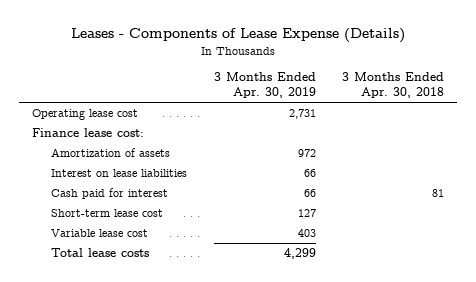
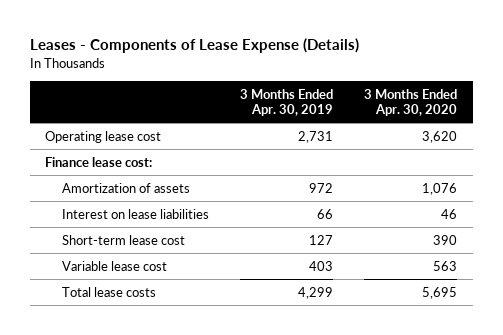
[341,72,444,99] 3 Months Ended Apr. 30, 2018 -> none
none -> [364,89,458,117] 3 Months Ended Apr. 30, 2020
[51,188,169,200] Cash paid for interest -> none

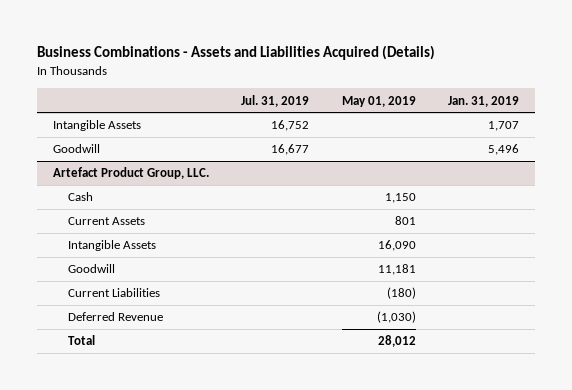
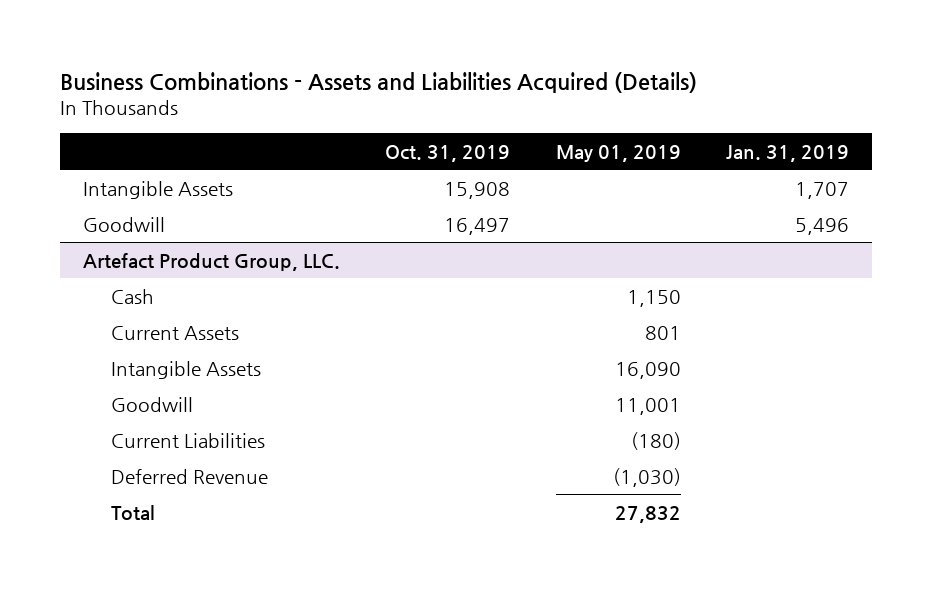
[241,94,310,107] Jul. 31, 2019 -> none
none -> [385,144,511,162] Oct. 31, 2019
[377,264,416,276] 11,181 -> [614,397,681,415] 11,001
[377,335,416,348] 28,012 -> [614,505,681,523] 27,832

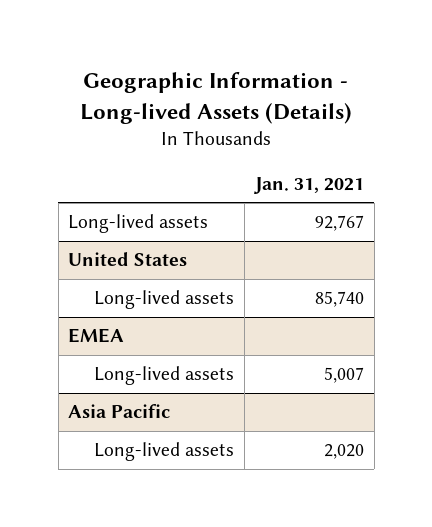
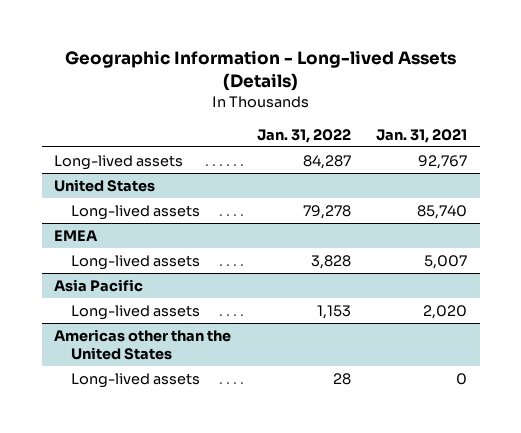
none -> [256,128,351,143] Jan. 31, 2022
none -> [54,328,232,361] Americas other than the United States
none -> [70,372,200,388] Long-lived assets

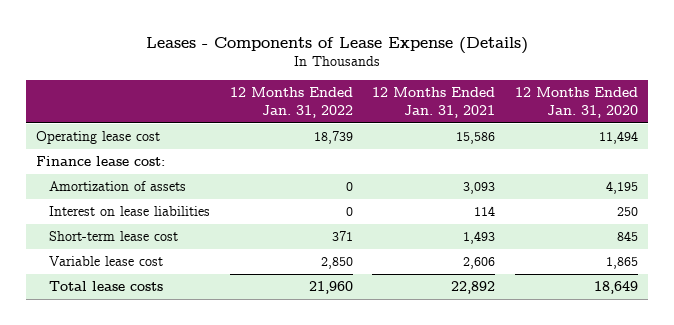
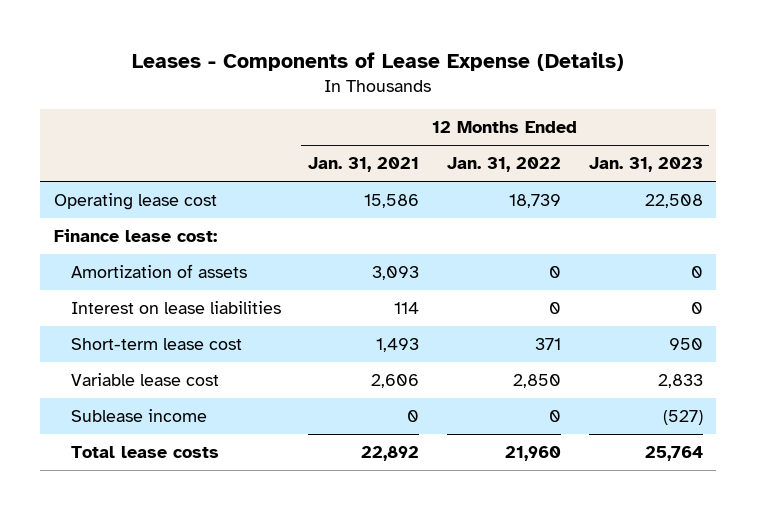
[514,87,638,118] 12 Months Ended Jan. 31, 2020 -> none
none -> [588,157,703,173] Jan. 31, 2023
none -> [70,408,207,422] Sublease income

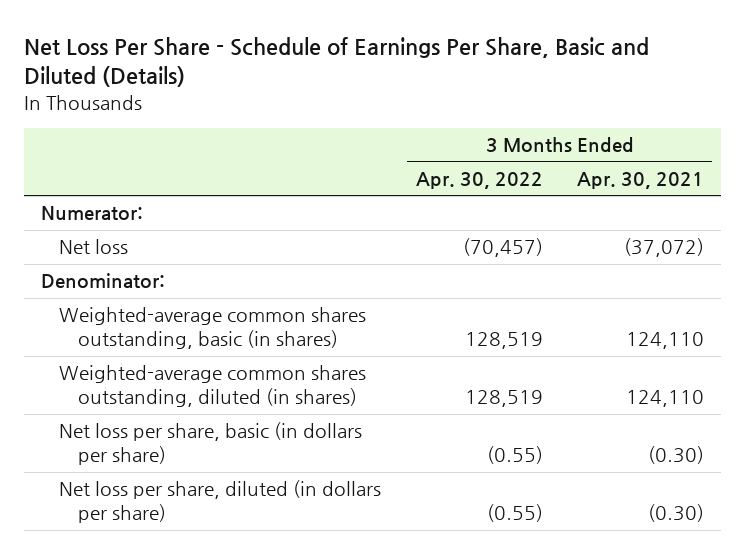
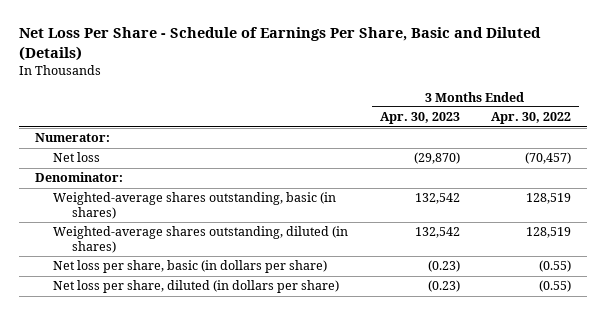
[576,171,704,189] Apr. 30, 2021 -> none
none -> [379,112,460,125] Apr. 30, 2023
[59,307,367,350] Weighted-average common shares outstanding, basic (in shares) -> [53,192,337,220] Weighted-average shares outstanding, basic (in shares)
[59,365,367,408] Weighted-average common shares outstanding, diluted (in shares) -> [53,226,349,254] Weighted-average shares outstanding, diluted (in shares)

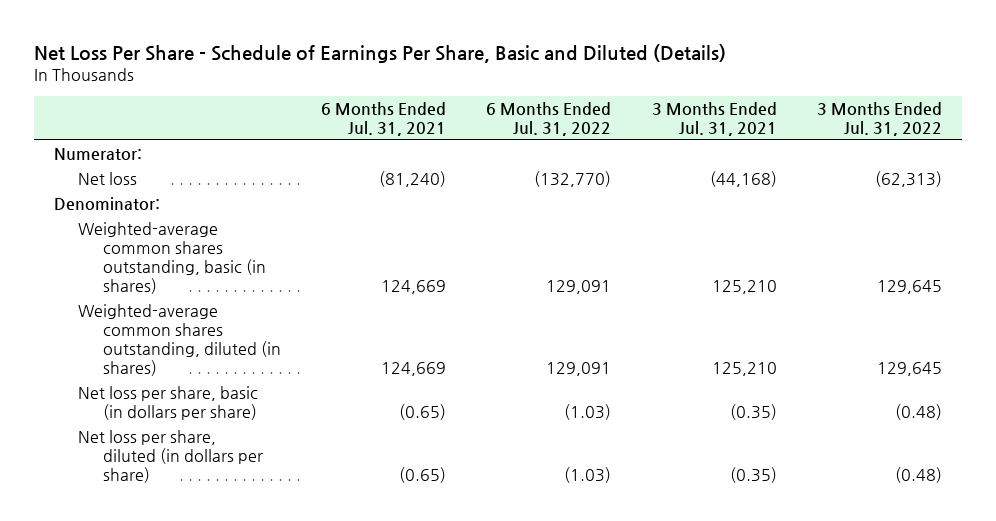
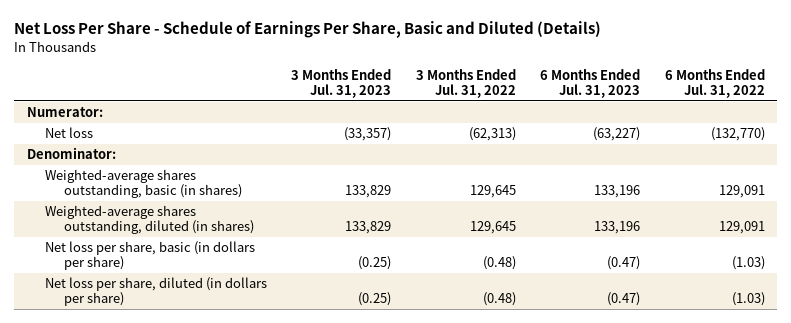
[321,102,447,137] 6 Months Ended Jul. 31, 2021 -> none
[651,102,777,137] 3 Months Ended Jul. 31, 2021 -> none
none -> [291,68,392,99] 3 Months Ended Jul. 31, 2023
none -> [540,68,641,99] 6 Months Ended Jul. 31, 2023
[78,222,266,295] Weighted-average common shares outstanding, basic (in shares) -> [45,169,242,199] Weighted-average shares outstanding, basic (in shares)
[78,304,281,377] Weighted-average common shares outstanding, diluted (in shares) -> [45,205,254,235] Weighted-average shares outstanding, diluted (in shares)

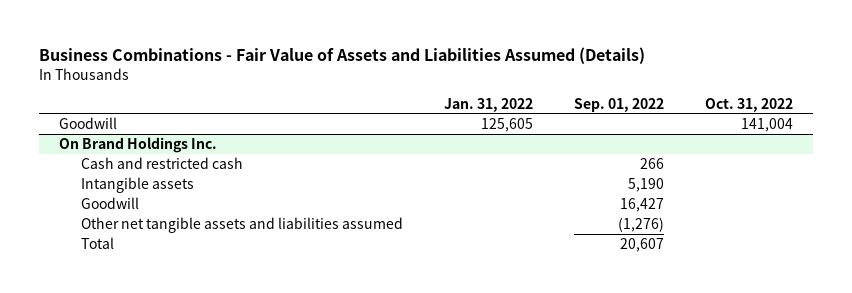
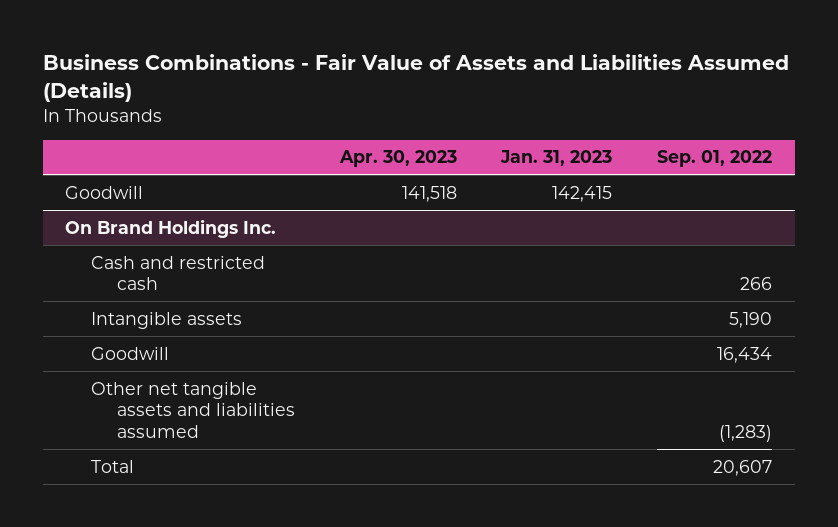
[443,97,533,112] Jan. 31, 2022 -> none
[704,97,793,112] Oct. 31, 2022 -> none
none -> [338,150,457,168] Apr. 30, 2023
none -> [500,150,613,167] Jan. 31, 2023
[619,197,664,212] 16,427 -> [717,346,773,363] 16,434
[617,216,664,232] (1,276) -> [719,424,773,442] (1,283)

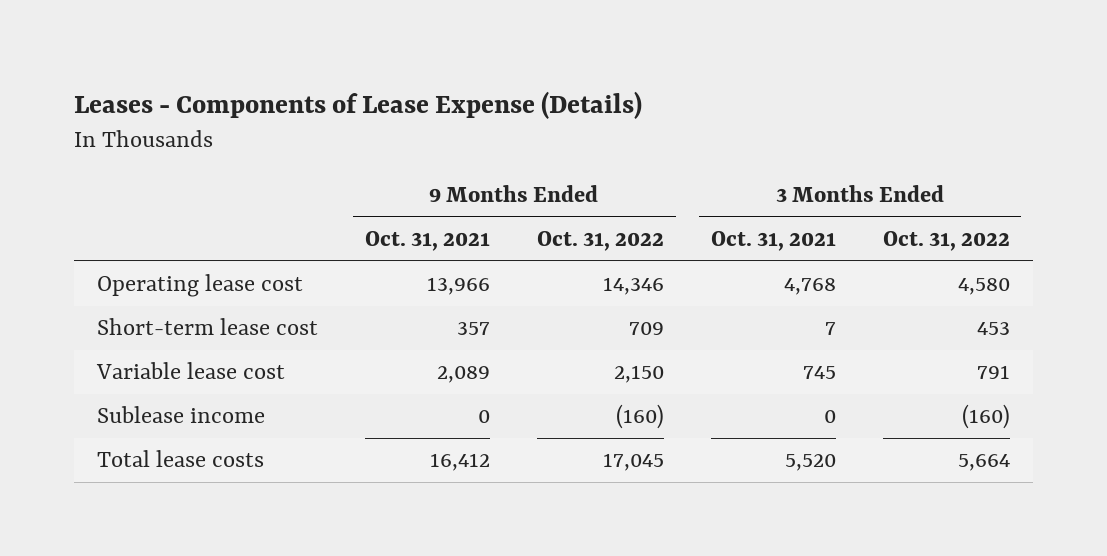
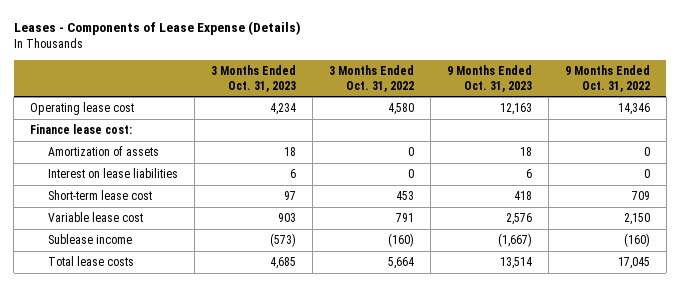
[364,231,490,252] Oct. 31, 2021 -> none
[710,231,836,252] Oct. 31, 2021 -> none
none -> [210,65,296,92] 3 Months Ended Oct. 31, 2023
none -> [446,65,532,92] 9 Months Ended Oct. 31, 2023
none -> [30,124,133,135] Finance lease cost:
none -> [47,146,159,157] Amortization of assets
none -> [47,168,178,179] Interest on lease liabilities

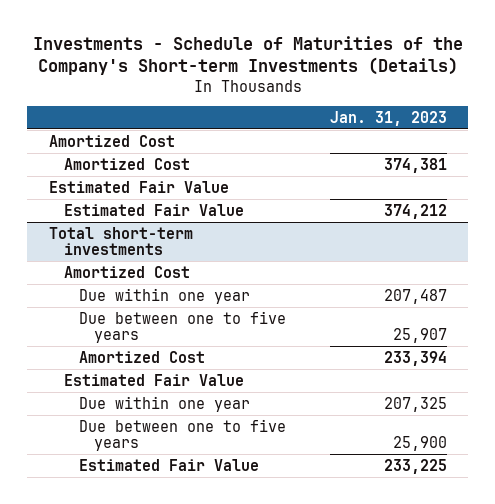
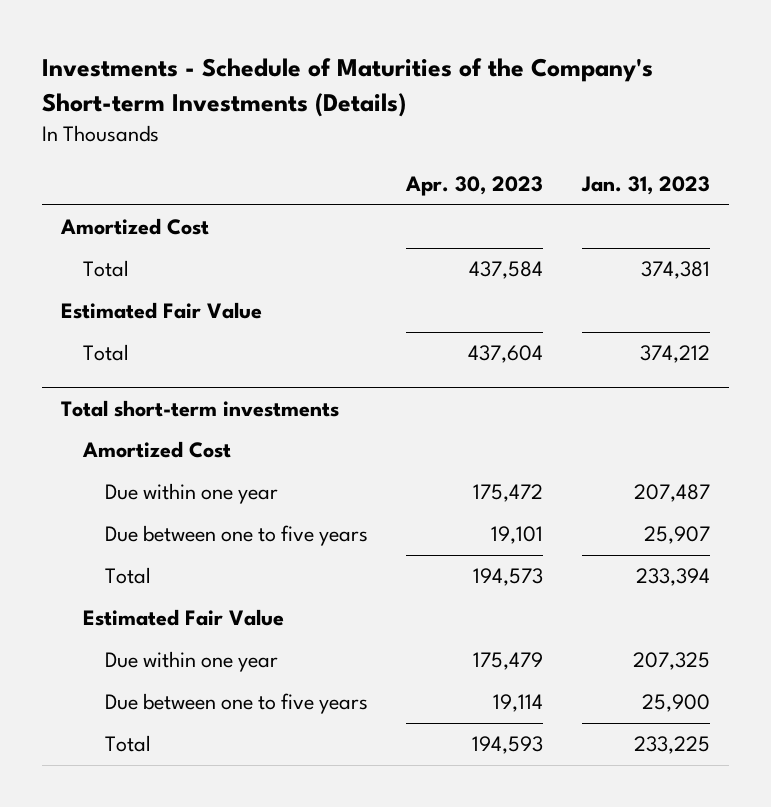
none -> [405,176,544,197] Apr. 30, 2023
[63,157,190,170] Amortized Cost -> [83,260,130,278] Total
[63,203,244,216] Estimated Fair Value -> [83,344,130,362] Total
[78,350,205,363] Amortized Cost -> [105,567,152,585] Total
[78,458,259,471] Estimated Fair Value -> [105,735,152,753] Total

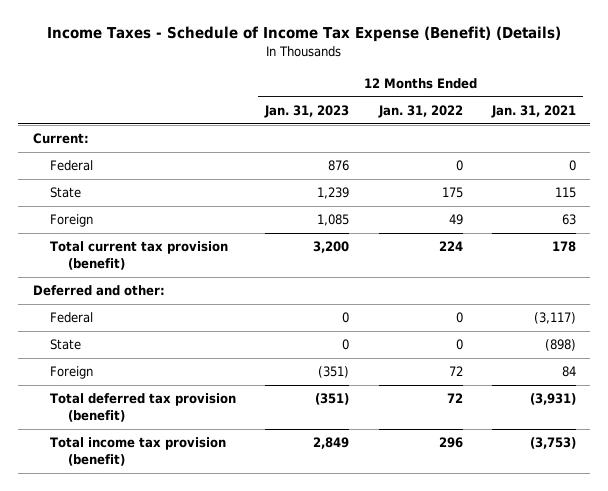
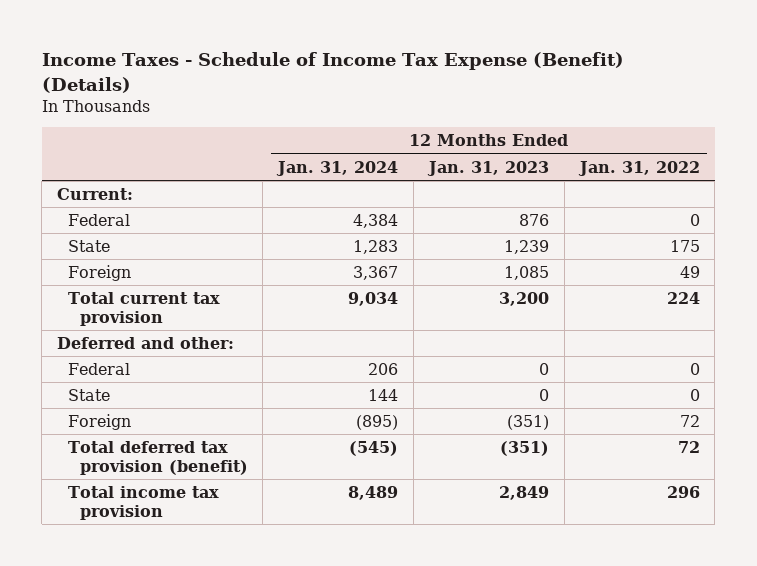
[490,104,576,118] Jan. 31, 2021 -> none
none -> [276,160,399,176] Jan. 31, 2024
[50,241,229,271] Total current tax provision (benefit) -> [68,291,221,326] Total current tax provision
[50,437,227,467] Total income tax provision (benefit) -> [68,485,220,520] Total income tax provision

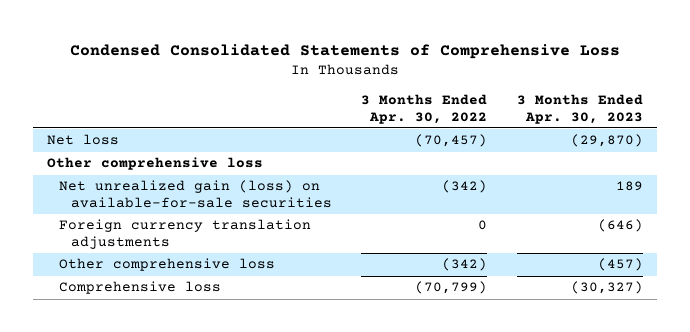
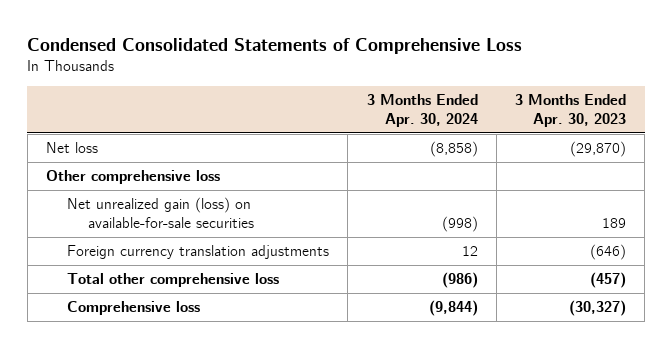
[361,94,488,124] 3 Months Ended Apr. 30, 2022 -> none
none -> [366,93,478,128] 3 Months Ended Apr. 30, 2024
[59,258,276,272] Other comprehensive loss -> [66,273,279,288] Total other comprehensive loss

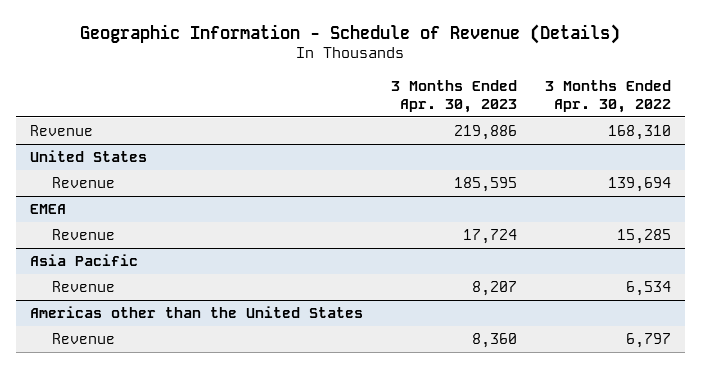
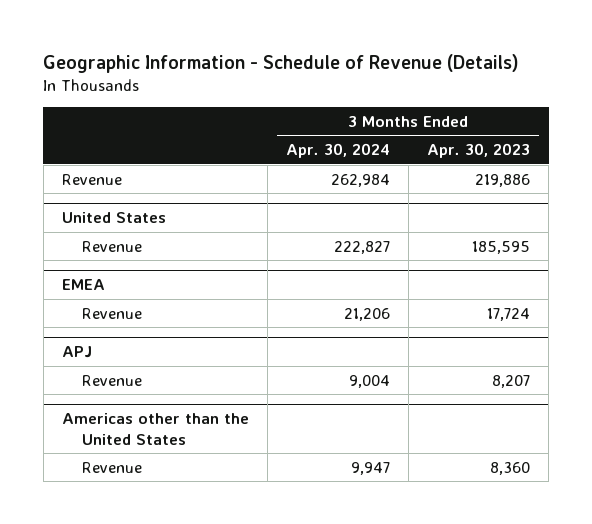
[544,79,671,114] 3 Months Ended Apr. 30, 2022 -> none
none -> [285,143,390,159] Apr. 30, 2024
[29,253,138,266] Asia Pacific -> [61,346,92,359] APJ

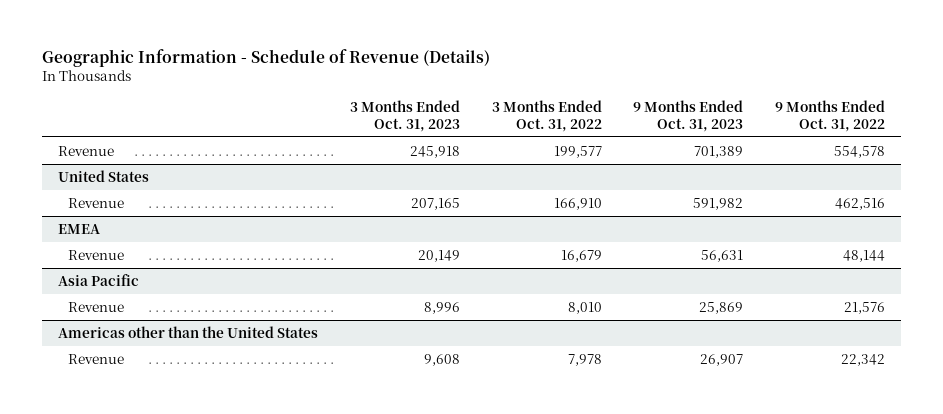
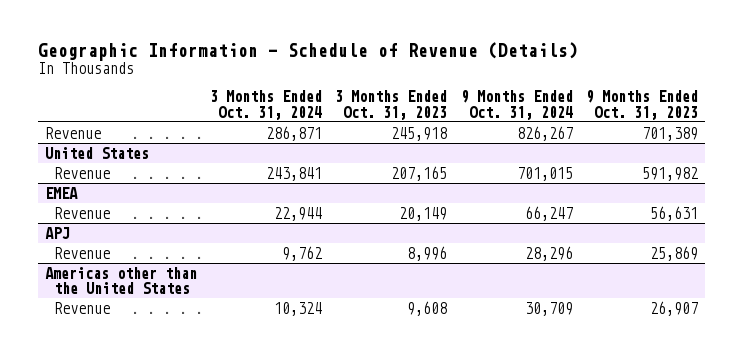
[491,99,602,132] 3 Months Ended Oct. 31, 2022 -> none
[775,99,886,132] 9 Months Ended Oct. 31, 2022 -> none
none -> [209,89,322,120] 3 Months Ended Oct. 31, 2024
none -> [460,89,573,120] 9 Months Ended Oct. 31, 2024
[58,273,140,286] Asia Pacific -> [44,226,70,239] APJ

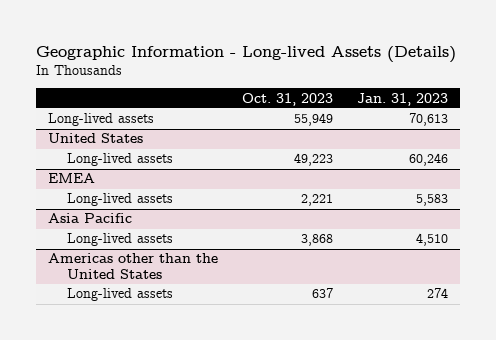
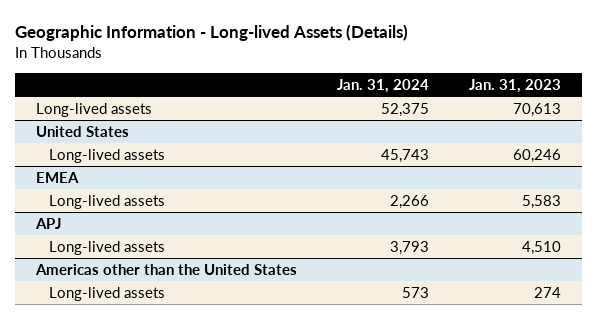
[241,92,333,106] Oct. 31, 2023 -> none
none -> [337,78,430,93] Jan. 31, 2024
[48,213,133,224] Asia Pacific -> [34,217,61,229] APJ

